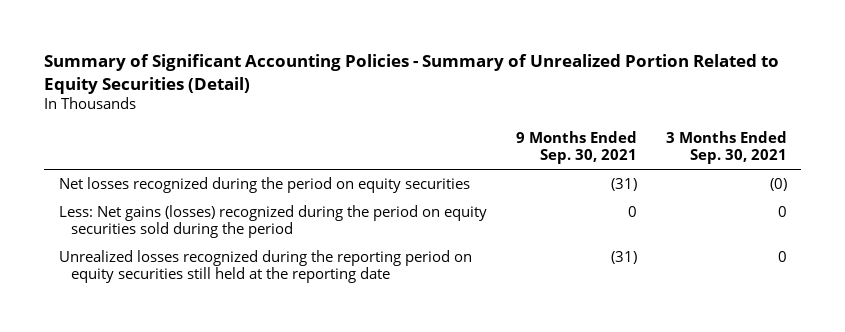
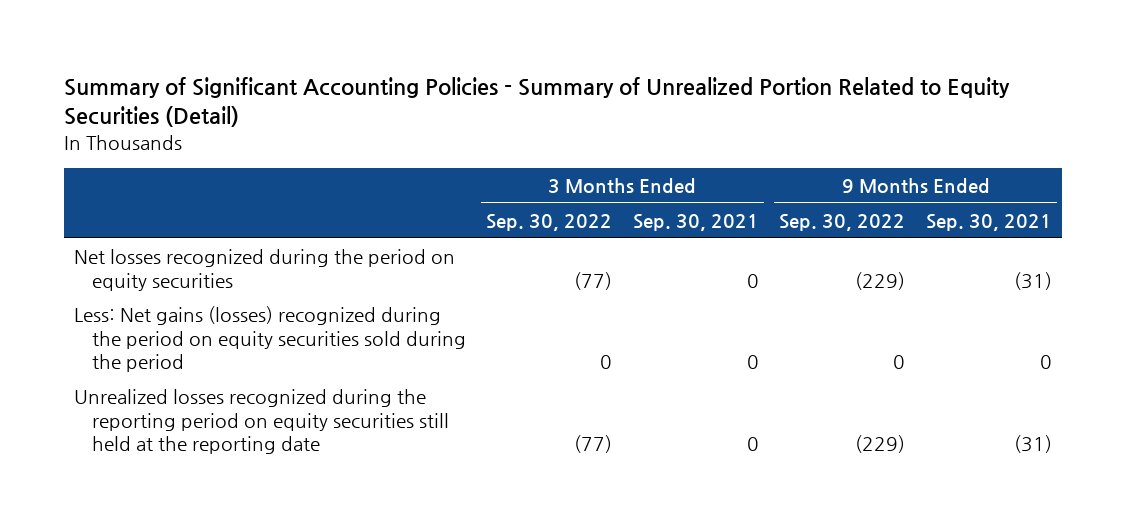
none -> [486,213,613,231] Sep. 30, 2022
none -> [779,213,906,231] Sep. 30, 2022
[769,178,787,192] (0) -> [746,273,759,288] 0

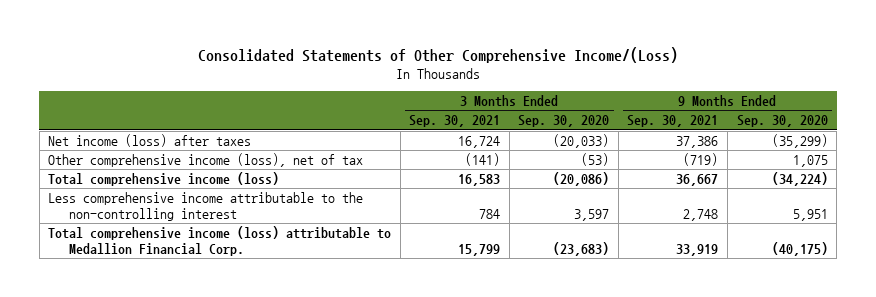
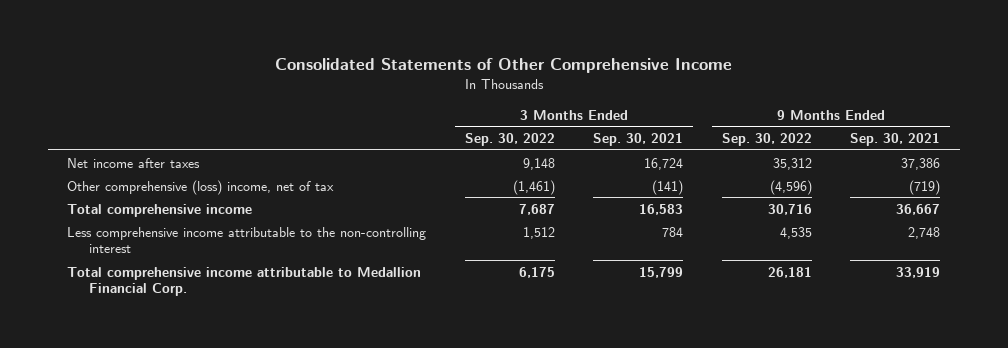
[197,47,678,64] Consolidated Statements of Other Comprehensive Income/(Loss) -> [274,58,732,74] Consolidated Statements of Other Comprehensive Income
[518,115,610,128] Sep. 30, 2020 -> none
[736,115,828,128] Sep. 30, 2020 -> none
none -> [464,133,555,147] Sep. 30, 2022
none -> [721,133,812,147] Sep. 30, 2022
[48,133,252,147] Net income (loss) after taxes -> [67,157,201,168] Net income after taxes
[48,152,364,167] Other comprehensive income (loss), net of tax -> [67,179,335,195] Other comprehensive (loss) income, net of tax
[48,171,280,186] Total comprehensive income (loss) -> [67,203,253,217] Total comprehensive income
[48,225,392,256] Total comprehensive income (loss) attributable to Medallion Financial Corp. -> [67,266,422,297] Total comprehensive income attributable to Medallion Financial Corp.

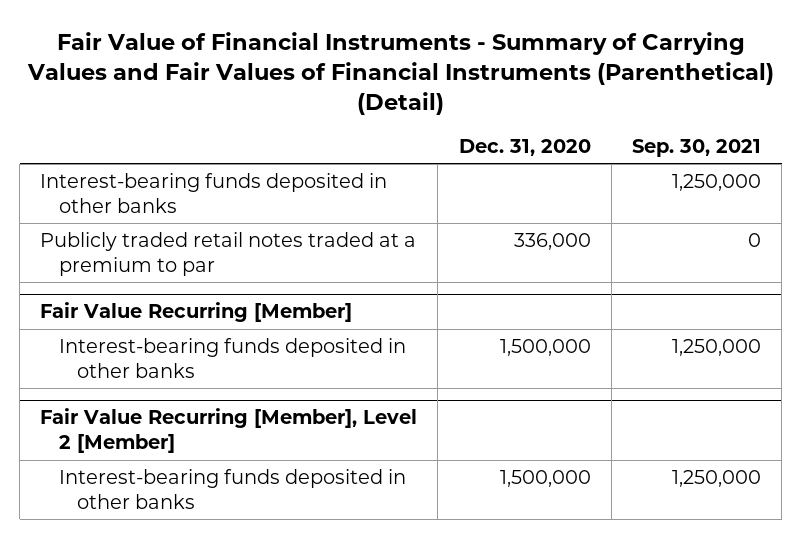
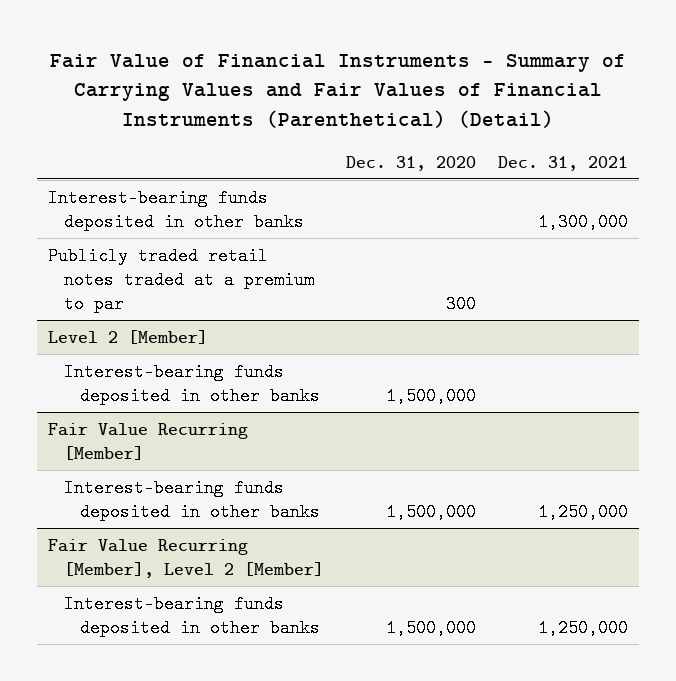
[632,139,762,158] Sep. 30, 2021 -> none
none -> [498,155,629,171] Dec. 31, 2021
[513,232,591,250] 336,000 -> [446,294,477,313] 300
none -> [48,329,209,344] Level 2 [Member]
none -> [64,362,321,405] Interest-bearing funds deposited in other banks

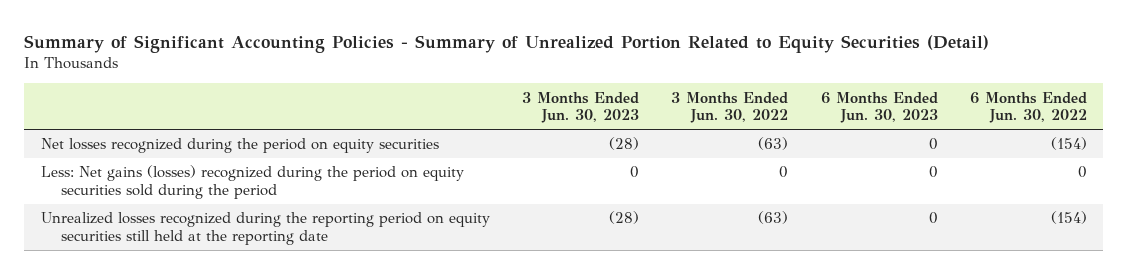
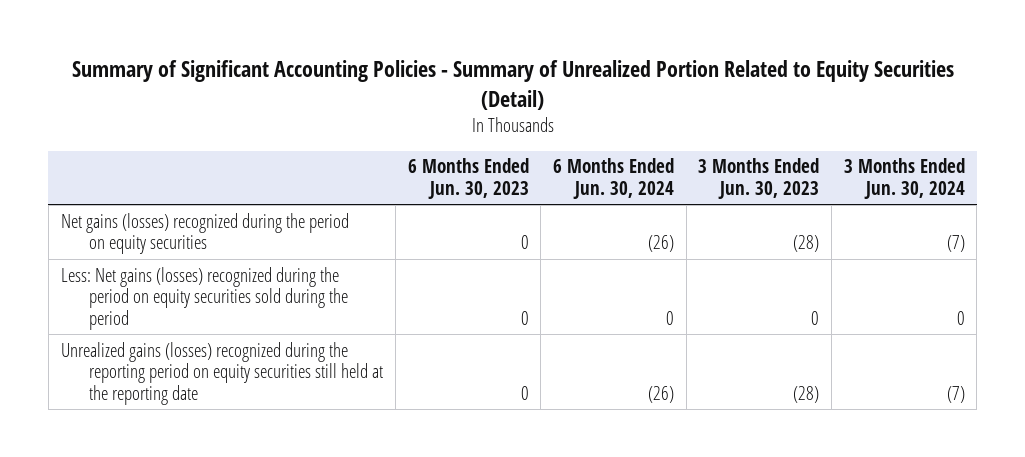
[671,91,789,124] 3 Months Ended Jun. 30, 2022 -> none
[969,91,1087,124] 6 Months Ended Jun. 30, 2022 -> none
none -> [552,158,674,199] 6 Months Ended Jun. 30, 2024
none -> [843,158,965,199] 3 Months Ended Jun. 30, 2024
[40,138,439,154] Net losses recognized during the period on equity securities -> [60,212,349,255] Net gains (losses) recognized during the period on equity securities
[40,212,490,245] Unrealized losses recognized during the reporting period on equity securities still held at the reporting date -> [60,341,384,406] Unrealized gains (losses) recognized during the reporting period on equity securities still held at the reporting date

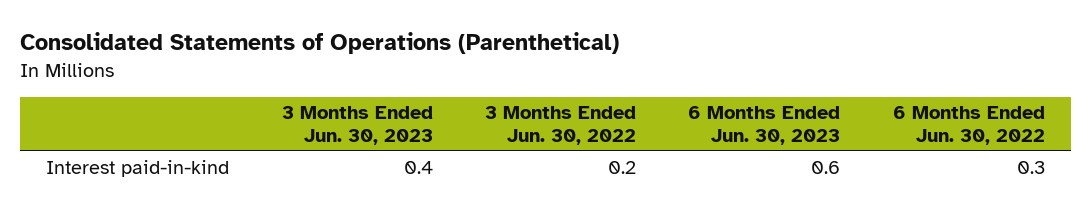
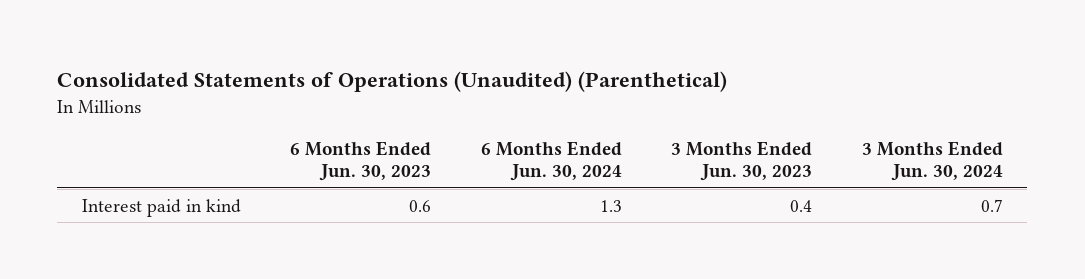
[19,32,619,55] Consolidated Statements of Operations (Parenthetical) -> [57,70,728,92] Consolidated Statements of Operations (Unaudited) (Parenthetical)
[484,105,636,146] 3 Months Ended Jun. 30, 2022 -> none
[892,105,1045,146] 6 Months Ended Jun. 30, 2022 -> none
none -> [480,140,622,182] 6 Months Ended Jun. 30, 2024
none -> [861,140,1003,182] 3 Months Ended Jun. 30, 2024
[46,160,230,178] Interest paid-in-kind -> [81,198,241,217] Interest paid in kind

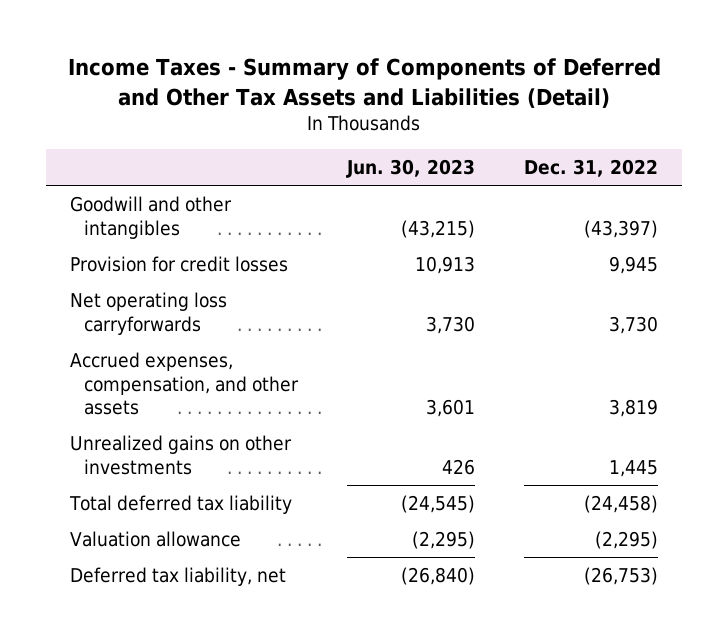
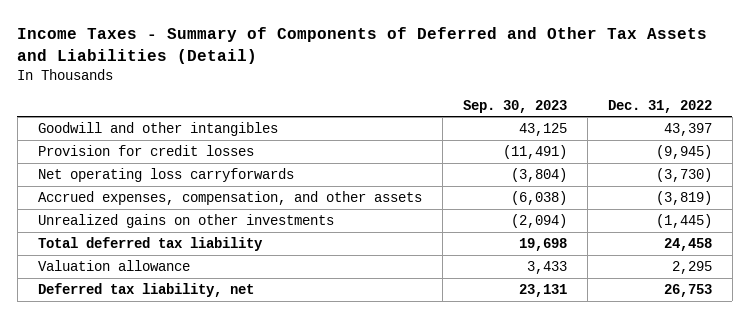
[345,159,475,179] Jun. 30, 2023 -> none
none -> [462,99,567,113] Sep. 30, 2023
[583,219,658,238] (43,397) -> [663,122,712,136] 43,397
[608,255,658,274] 9,945 -> [655,144,712,159] (9,945)
[608,315,658,334] 3,730 -> [655,167,712,182] (3,730)
[608,399,658,418] 3,819 -> [655,190,712,205] (3,819)
[608,459,658,477] 1,445 -> [655,213,712,228] (1,445)
[583,494,658,513] (24,458) -> [663,237,712,251] 24,458
[594,530,658,549] (2,295) -> [671,260,712,274] 2,295
[583,566,658,585] (26,753) -> [663,283,712,297] 26,753

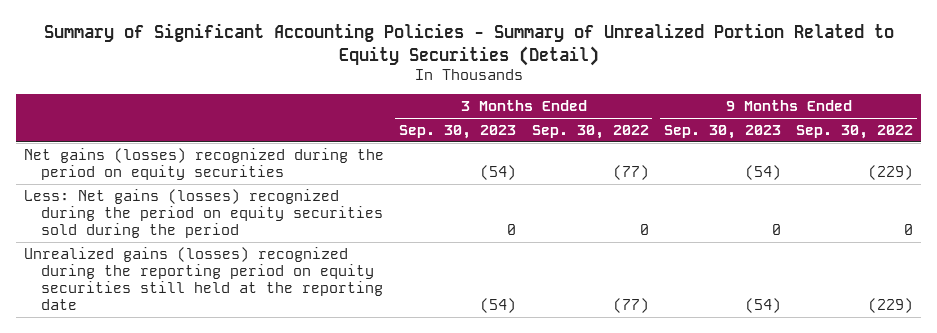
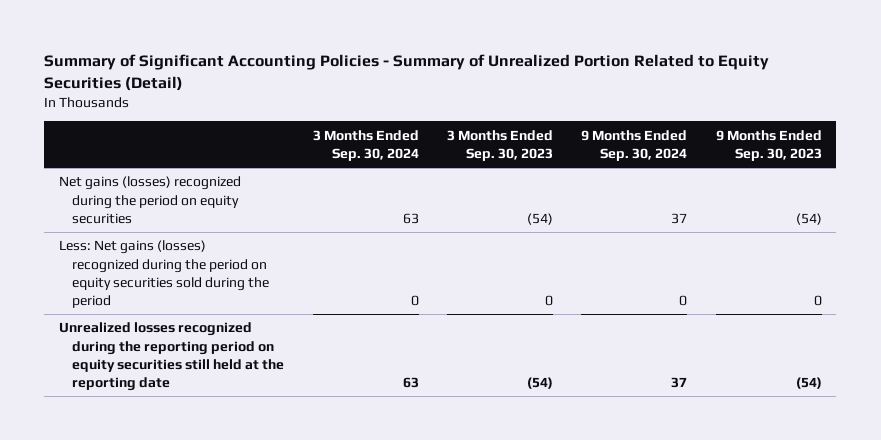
[531,125,649,140] Sep. 30, 2022 -> none
[796,125,914,140] Sep. 30, 2022 -> none
none -> [312,129,419,161] 3 Months Ended Sep. 30, 2024
none -> [581,129,688,161] 9 Months Ended Sep. 30, 2024
[23,246,383,310] Unrealized gains (losses) recognized during the reporting period on equity securities still held at the reporting date -> [58,322,285,391] Unrealized losses recognized during the reporting period on equity securities still held at the reporting date

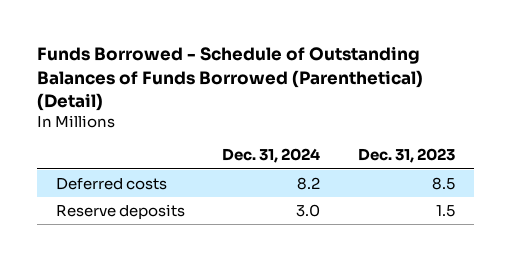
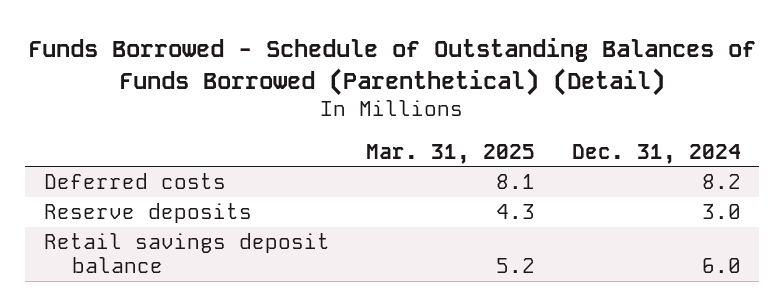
[357,148,455,164] Dec. 31, 2023 -> none
none -> [366,143,536,164] Mar. 31, 2025
none -> [43,232,330,274] Retail savings deposit balance

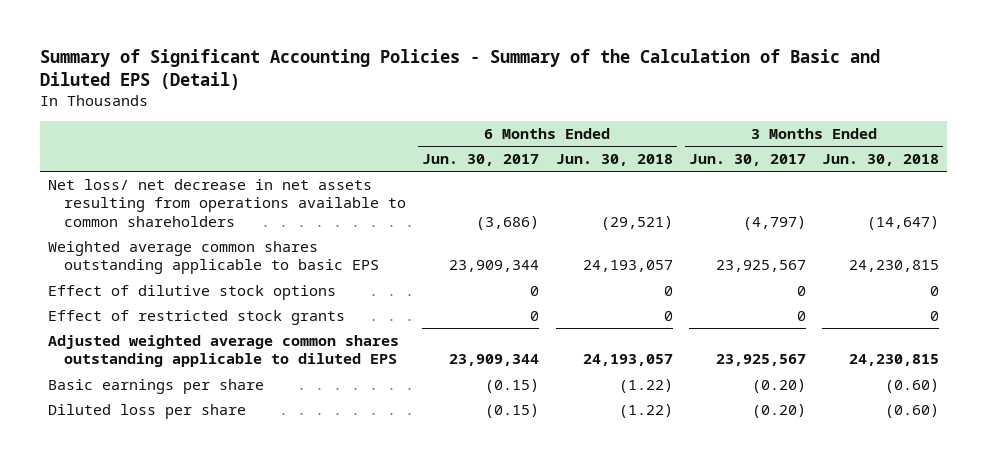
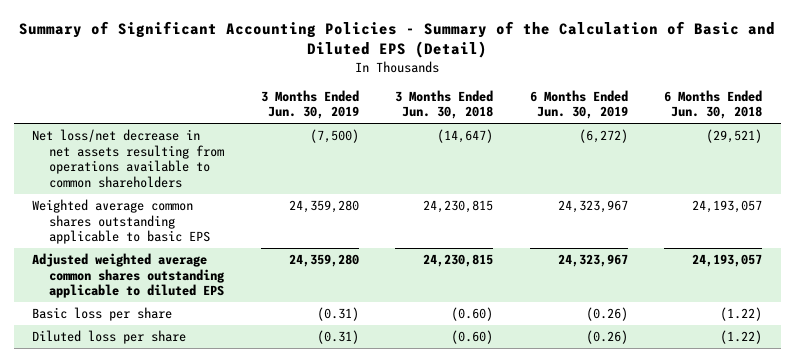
[422,153,540,166] Jun. 30, 2017 -> none
[688,153,806,166] Jun. 30, 2017 -> none
none -> [260,89,359,120] 3 Months Ended Jun. 30, 2019
none -> [529,89,628,120] 6 Months Ended Jun. 30, 2019
[47,178,407,227] Net loss/ net decrease in net assets resulting from operations available to common shareholders -> [32,129,224,188] Net loss/net decrease in net assets resulting from operations available to common shareholders
[47,284,336,300] Effect of dilutive stock options -> none
[47,309,345,325] Effect of restricted stock grants -> none
[47,378,264,394] Basic earnings per share -> [32,307,173,322] Basic loss per share

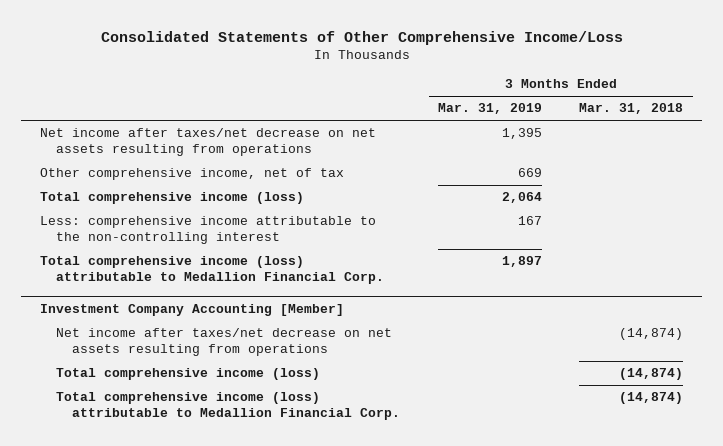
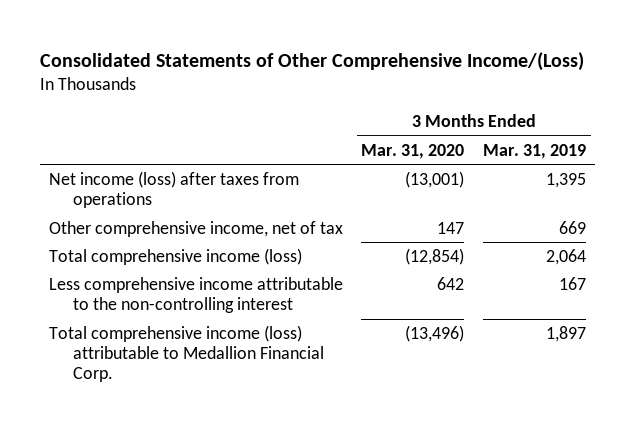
[100,30,623,45] Consolidated Statements of Other Comprehensive Income/Loss -> [39,51,584,71] Consolidated Statements of Other Comprehensive Income/(Loss)
[579,103,684,115] Mar. 31, 2018 -> none
none -> [361,143,465,159] Mar. 31, 2020
[40,128,377,156] Net income after taxes/net decrease on net assets resulting from operations -> [48,170,299,208] Net income (loss) after taxes from operations
[40,216,377,244] Less: comprehensive income attributable to the non-controlling interest -> [48,276,343,313] Less comprehensive income attributable to the non-controlling interest
[40,304,345,317] Investment Company Accounting [Member] -> none
[56,328,393,356] Net income after taxes/net decrease on net assets resulting from operations -> none
[56,368,321,381] Total comprehensive income (loss) -> none
[56,392,401,420] Total comprehensive income (loss) attributable to Medallion Financial Corp. -> none

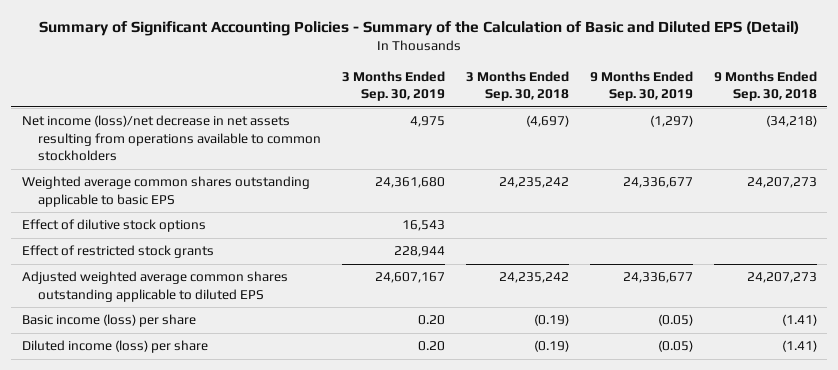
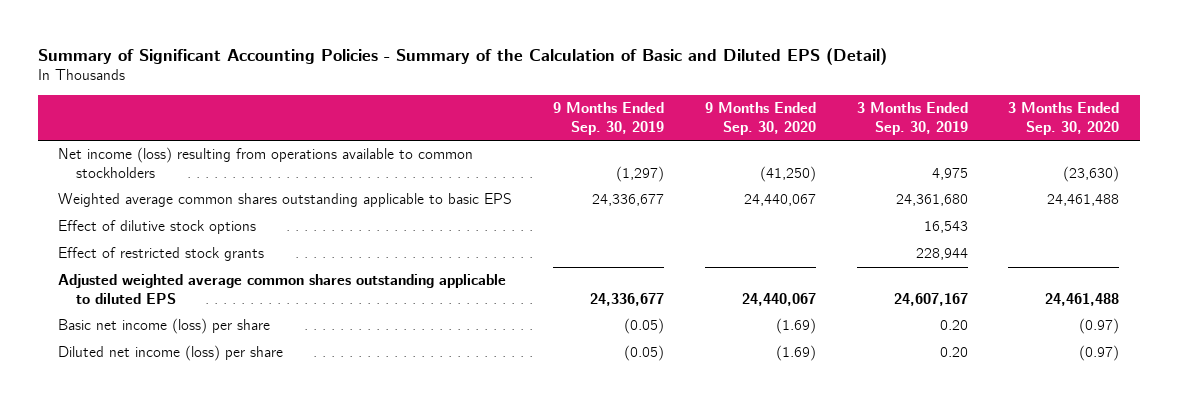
[465,70,569,102] 3 Months Ended Sep. 30, 2018 -> none
[713,70,817,102] 9 Months Ended Sep. 30, 2018 -> none
none -> [704,102,816,135] 9 Months Ended Sep. 30, 2020
none -> [1008,102,1120,135] 3 Months Ended Sep. 30, 2020
[21,115,321,162] Net income (loss)/net decrease in net assets resulting from operations available to common stockholders -> [58,147,474,178] Net income (loss) resulting from operations available to common stockholders
[21,314,196,328] Basic income (loss) per share -> [58,318,271,335] Basic net income (loss) per share
[21,340,208,354] Diluted income (loss) per share -> [58,345,284,362] Diluted net income (loss) per share

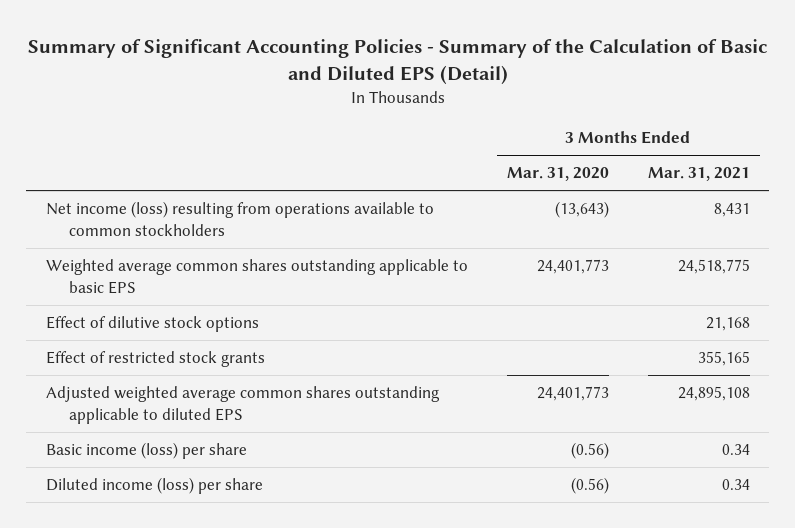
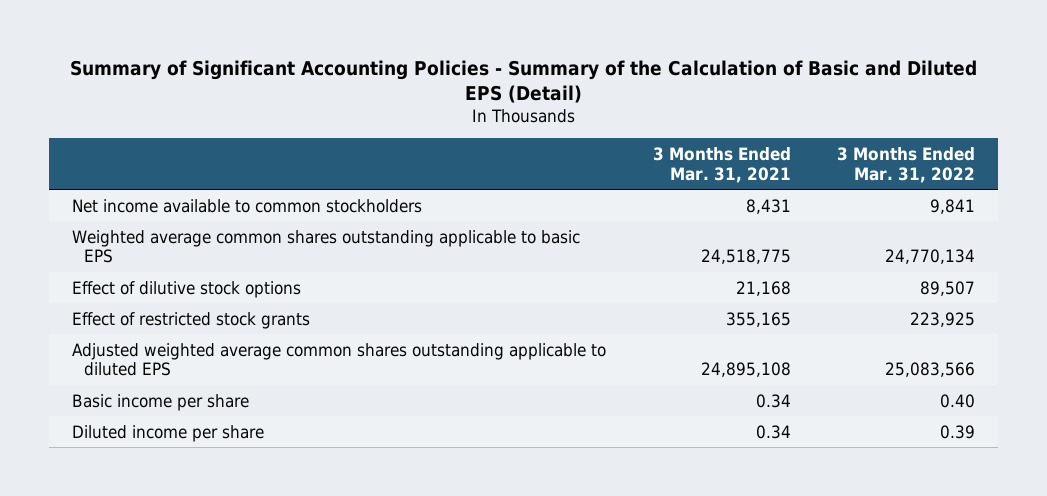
[506,167,609,182] Mar. 31, 2020 -> none
none -> [836,146,975,183] 3 Months Ended Mar. 31, 2022
[45,201,434,236] Net income (loss) resulting from operations available to common stockholders -> [72,198,423,213] Net income available to common stockholders
[45,442,247,460] Basic income (loss) per share -> [72,393,250,411] Basic income per share
[45,477,263,495] Diluted income (loss) per share -> [72,424,265,442] Diluted income per share

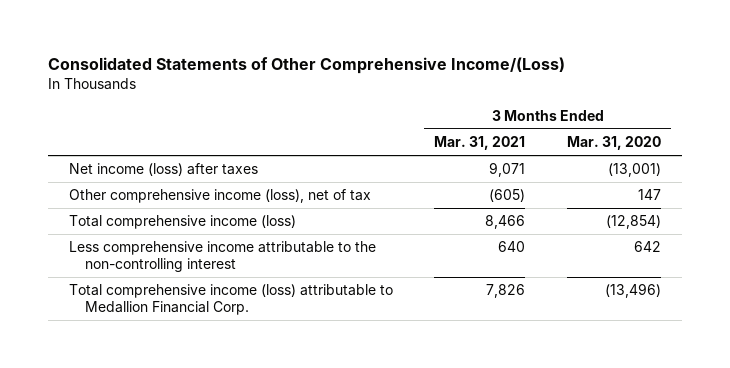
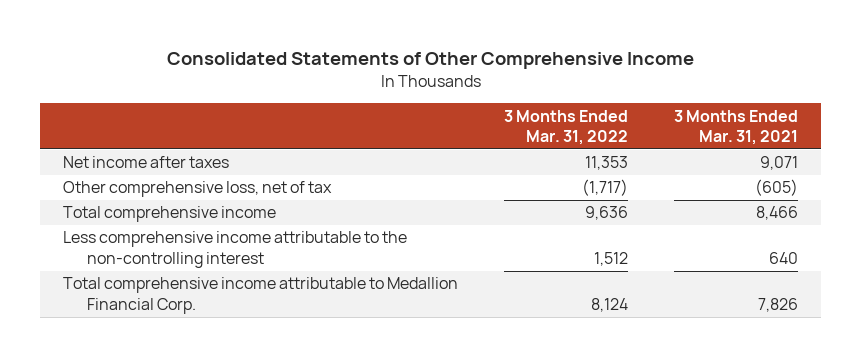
[47,56,565,74] Consolidated Statements of Other Comprehensive Income/(Loss) -> [166,52,694,70] Consolidated Statements of Other Comprehensive Income
[566,136,661,151] Mar. 31, 2020 -> none
none -> [504,109,629,146] 3 Months Ended Mar. 31, 2022
[68,163,258,177] Net income (loss) after taxes -> [63,156,230,169] Net income after taxes
[68,189,371,204] Other comprehensive income (loss), net of tax -> [63,181,333,198] Other comprehensive loss, net of tax
[68,215,296,230] Total comprehensive income (loss) -> [63,206,277,223] Total comprehensive income
[68,284,393,315] Total comprehensive income (loss) attributable to Medallion Financial Corp. -> [63,277,459,314] Total comprehensive income attributable to Medallion Financial Corp.

